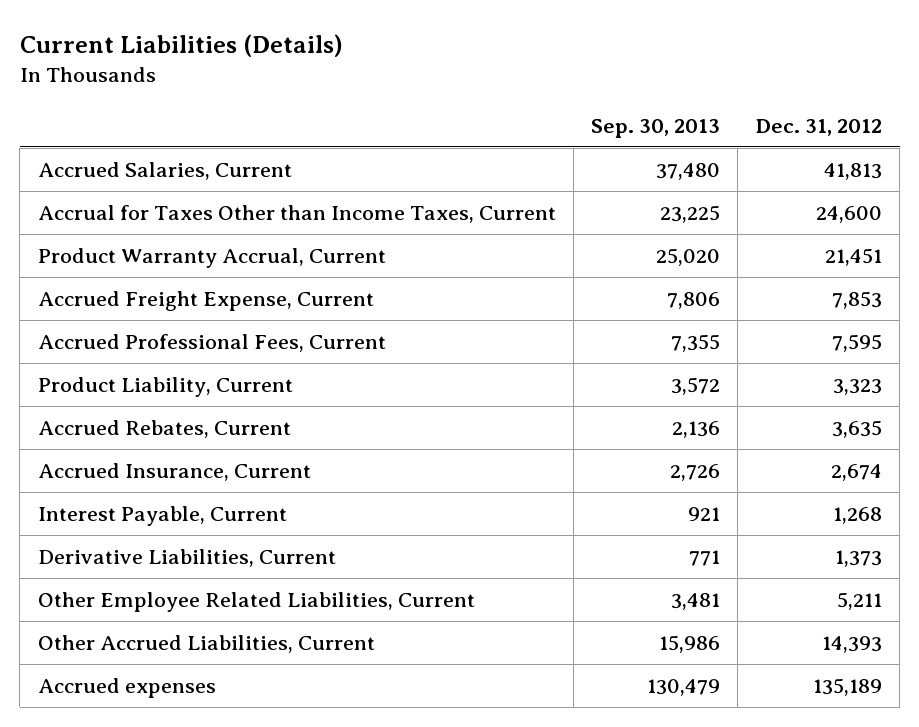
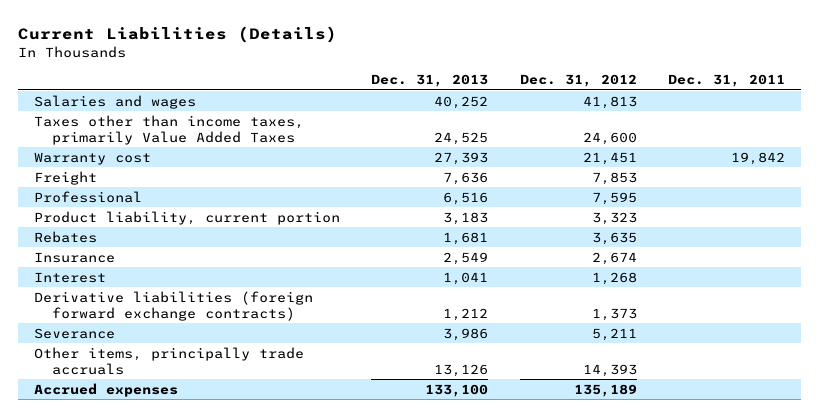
[591,118,721,138] Sep. 30, 2013 -> none
none -> [371,74,489,88] Dec. 31, 2013
none -> [667,74,785,88] Dec. 31, 2011
[37,161,292,180] Accrued Salaries, Current -> [34,94,197,109] Salaries and wages
[37,204,556,223] Accrual for Taxes Other than Income Taxes, Current -> [34,114,305,146] Taxes other than income taxes, primarily Value Added Taxes
[37,247,386,268] Product Warranty Accrual, Current -> [34,151,152,165] Warranty cost
[37,290,374,311] Accrued Freight Expense, Current -> [34,170,98,185] Freight
[37,333,386,352] Accrued Professional Fees, Current -> [34,190,143,203] Professional
[37,376,293,397] Product Liability, Current -> [34,210,341,225] Product liability, current portion
[37,419,291,438] Accrued Rebates, Current -> [34,230,98,243] Rebates
[37,462,311,481] Accrued Insurance, Current -> [34,251,116,263] Insurance
[37,505,287,526] Interest Payable, Current -> [34,271,107,283] Interest
[37,548,336,567] Derivative Liabilities, Current -> [34,290,314,322] Derivative liabilities (foreign forward exchange contracts)
[37,591,475,612] Other Employee Related Liabilities, Current -> [34,327,116,339] Severance
[37,634,375,653] Other Accrued Liabilities, Current -> [34,346,305,376] Other items, principally trade accruals

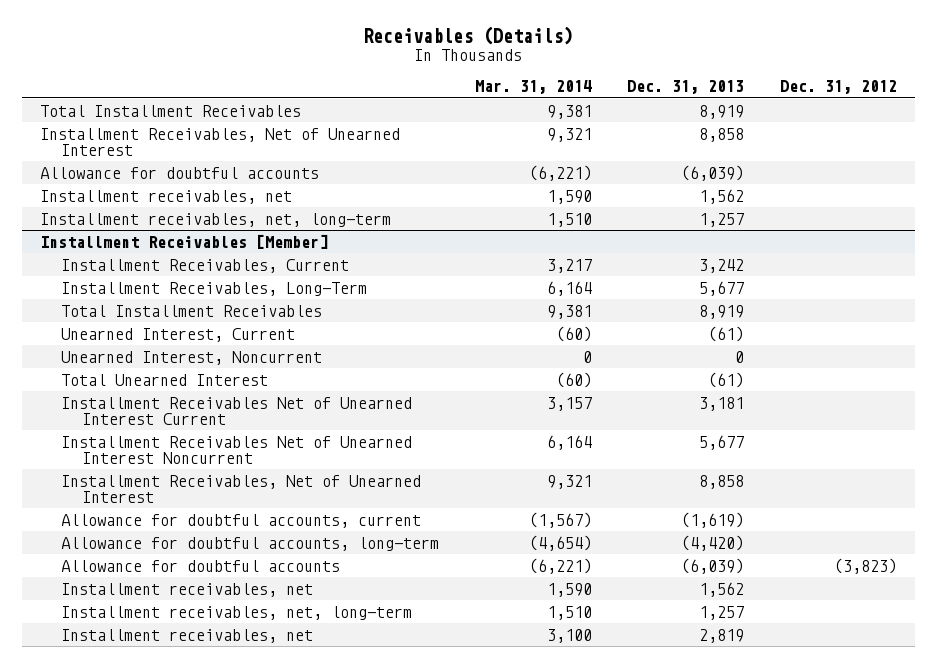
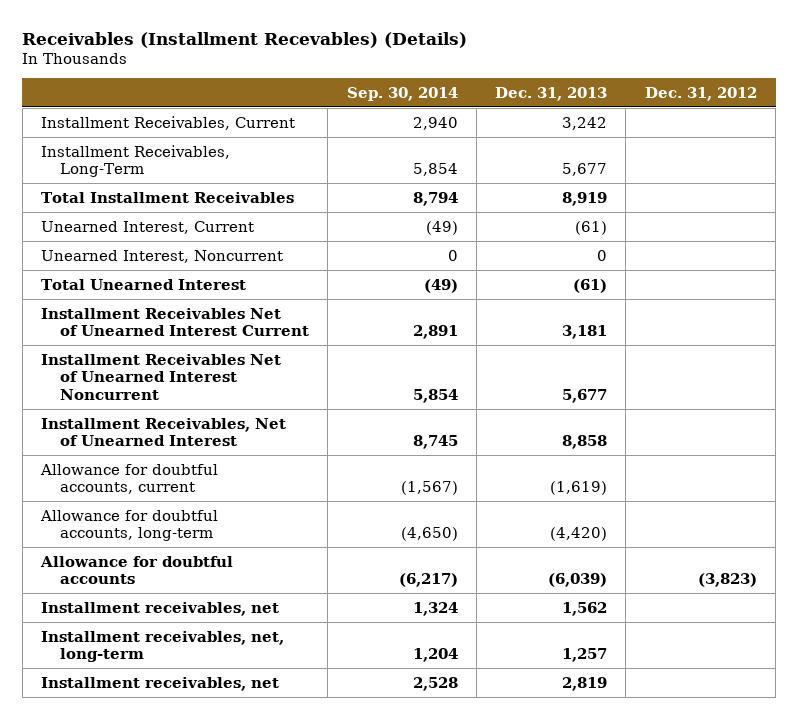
[363,26,574,46] Receivables (Details) -> [22,31,468,48] Receivables (Installment Recevables) (Details)
[474,80,592,95] Mar. 31, 2014 -> none
none -> [346,86,458,101] Sep. 30, 2014
[39,104,301,117] Total Installment Receivables -> none
[39,127,400,156] Installment Receivables, Net of Unearned Interest -> none
[39,166,319,179] Allowance for doubtful accounts -> none
[39,189,292,204] Installment receivables, net -> none
[39,212,391,227] Installment receivables, net, long-term -> none
[39,233,328,249] Installment Receivables [Member] -> none

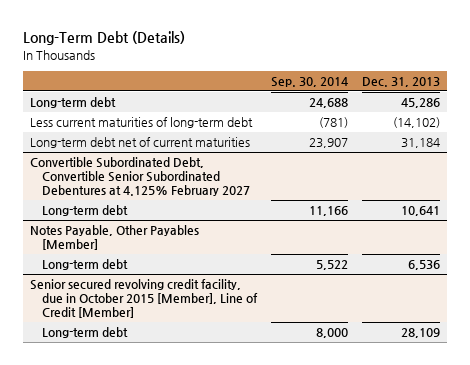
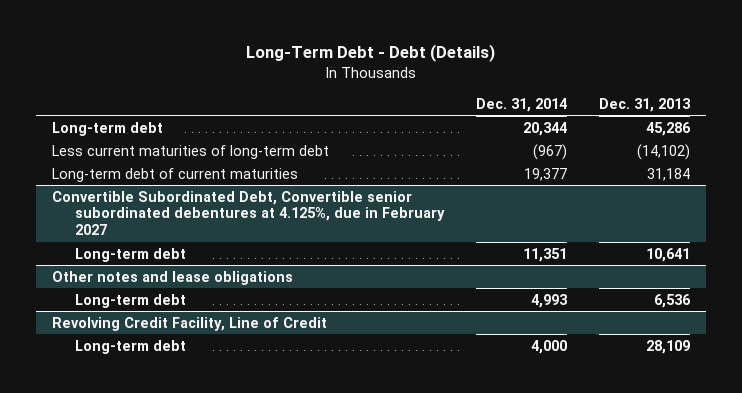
[23,31,186,46] Long-Term Debt (Details) -> [246,44,496,63] Long-Term Debt - Debt (Details)
[270,76,348,87] Sep. 30, 2014 -> none
none -> [476,97,568,112] Dec. 31, 2014
[30,137,251,149] Long-term debt net of current maturities -> [52,167,299,182] Long-term debt of current maturities
[30,157,251,197] Convertible Subordinated Debt, Convertible Senior Subordinated Debentures at 4.125% February 2027 -> [52,190,446,236] Convertible Subordinated Debt, Convertible senior subordinated debentures at 4.125%, due in February 2027
[30,225,200,251] Notes Payable, Other Payables [Member] -> none
none -> [52,270,294,285] Other notes and lease obligations
[30,279,259,319] Senior secured revolving credit facility, due in October 2015 [Member], Line of Credit [Member] -> none
none -> [52,316,328,331] Revolving Credit Facility, Line of Credit

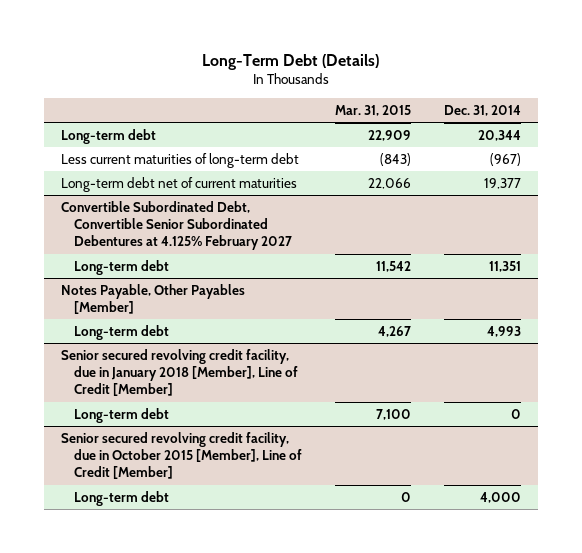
[246,44,496,63] Long-Term Debt - Debt (Details) -> [202,53,380,70] Long-Term Debt (Details)
[599,97,692,112] Dec. 31, 2013 -> none
none -> [334,104,411,116] Mar. 31, 2015
[52,167,299,182] Long-term debt of current maturities -> [61,176,298,192] Long-term debt net of current maturities
[52,190,446,236] Convertible Subordinated Debt, Convertible senior subordinated debentures at 4.125%, due in February 2027 -> [61,200,292,251] Convertible Subordinated Debt, Convertible Senior Subordinated Debentures at 4.125% February 2027
[52,270,294,285] Other notes and lease obligations -> [61,283,246,315] Notes Payable, Other Payables [Member]
[52,316,328,331] Revolving Credit Facility, Line of Credit -> none
none -> [61,348,298,397] Senior secured revolving credit facility, due in January 2018 [Member], Line of Credit [Member]
none -> [73,407,169,423] Long-term debt
none -> [61,431,302,480] Senior secured revolving credit facility, due in October 2015 [Member], Line of Credit [Member]

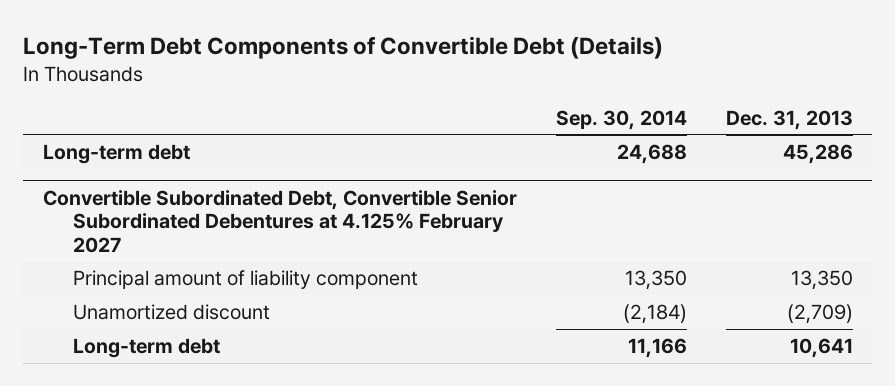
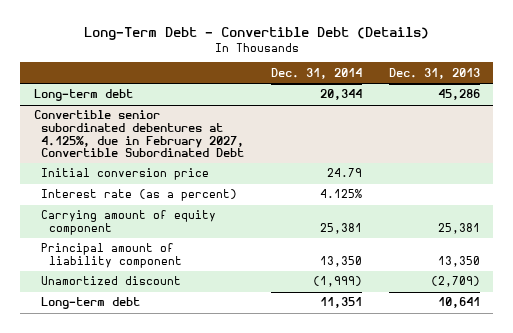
[22,35,663,59] Long-Term Debt Components of Convertible Debt (Details) -> [83,27,429,41] Long-Term Debt - Convertible Debt (Details)
[555,109,687,130] Sep. 30, 2014 -> none
none -> [270,67,362,79] Dec. 31, 2014
[42,189,517,253] Convertible Subordinated Debt, Convertible Senior Subordinated Debentures at 4.125% February 2027 -> [33,110,245,158] Convertible senior subordinated debentures at 4.125%, due in February 2027, Convertible Subordinated Debt
none -> [41,168,210,181] Initial conversion price
none -> [41,189,238,202] Interest rate (as a percent)
none -> [41,210,217,236] Carrying amount of equity component

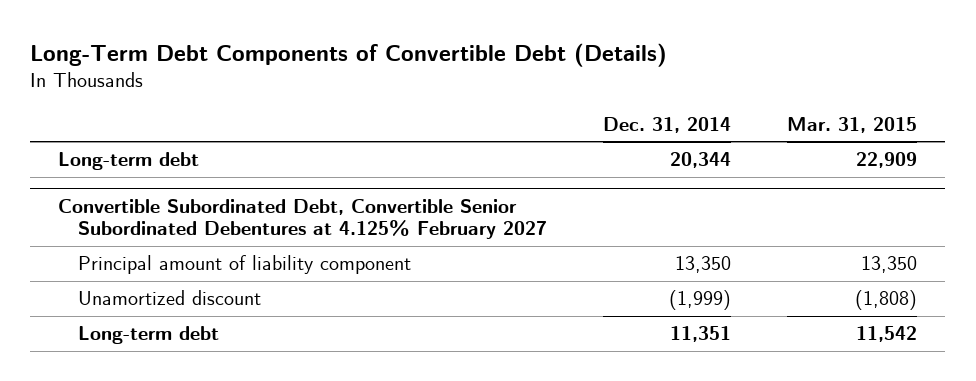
[83,27,429,41] Long-Term Debt - Convertible Debt (Details) -> [30,42,668,67] Long-Term Debt Components of Convertible Debt (Details)
[388,67,480,79] Dec. 31, 2013 -> none
none -> [787,116,918,133] Mar. 31, 2015
[41,168,210,181] Initial conversion price -> none
[41,189,238,202] Interest rate (as a percent) -> none
[41,210,217,236] Carrying amount of equity component -> none
[33,110,245,158] Convertible senior subordinated debentures at 4.125%, due in February 2027, Convertible Subordinated Debt -> [58,198,548,240] Convertible Subordinated Debt, Convertible Senior Subordinated Debentures at 4.125% February 2027

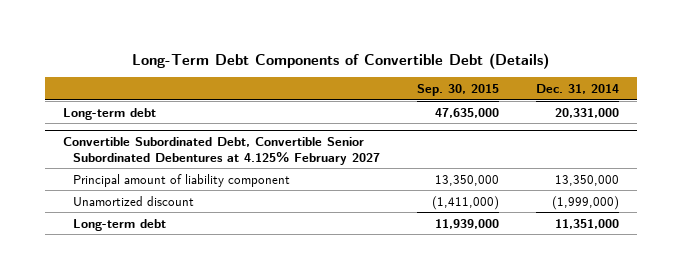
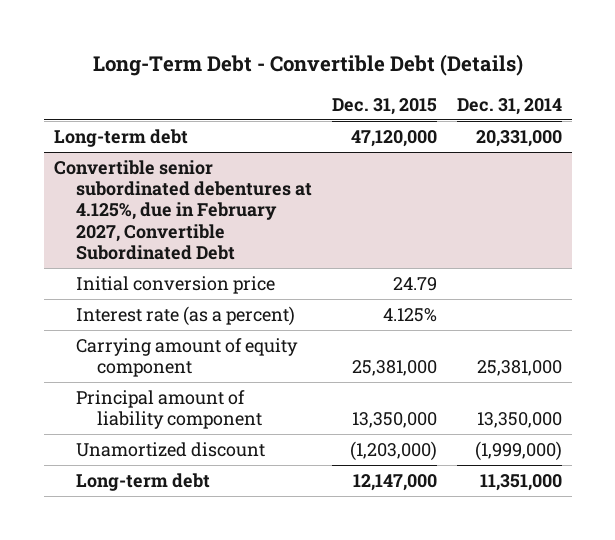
[131,52,549,69] Long-Term Debt Components of Convertible Debt (Details) -> [92,54,523,77] Long-Term Debt - Convertible Debt (Details)
[416,84,499,97] Sep. 30, 2015 -> none
none -> [331,97,437,115] Dec. 31, 2015
[63,137,380,165] Convertible Subordinated Debt, Convertible Senior Subordinated Debentures at 4.125% February 2027 -> [53,159,312,260] Convertible senior subordinated debentures at 4.125%, due in February 2027, Convertible Subordinated Debt
none -> [75,275,275,294] Initial conversion price
none -> [75,305,295,326] Interest rate (as a percent)
none -> [75,337,298,378] Carrying amount of equity component

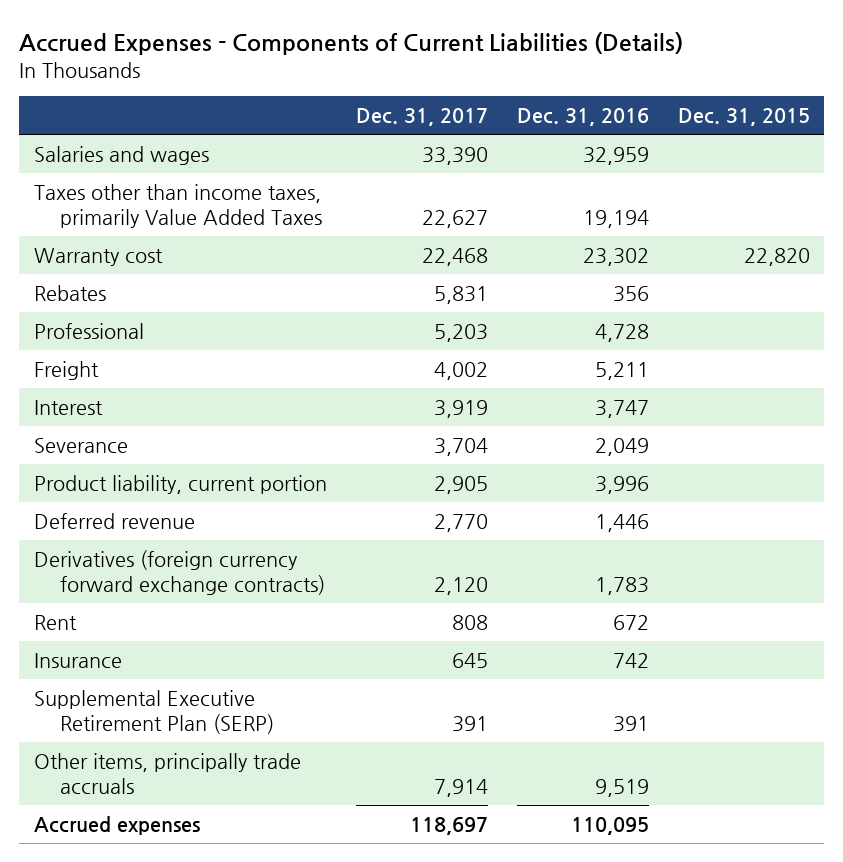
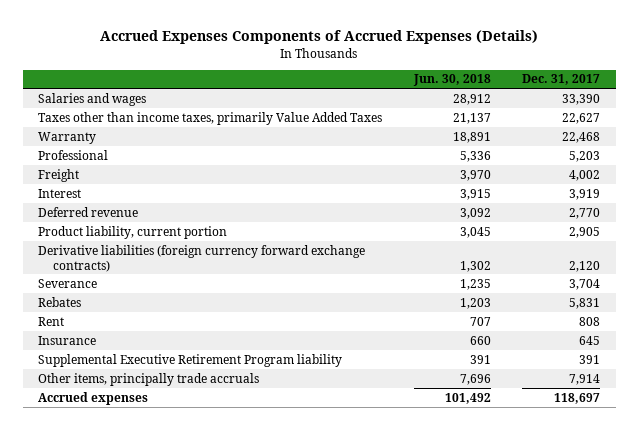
[19,31,684,55] Accrued Expenses - Components of Current Liabilities (Details) -> [100,30,539,45] Accrued Expenses Components of Accrued Expenses (Details)
[516,108,649,127] Dec. 31, 2016 -> none
[677,108,810,127] Dec. 31, 2015 -> none
none -> [412,74,491,87] Jun. 30, 2018
[33,247,163,266] Warranty cost -> [38,131,97,144] Warranty
[33,474,327,494] Product liability, current portion -> [38,225,228,239] Product liability, current portion
[33,549,325,596] Derivatives (foreign currency forward exchange contracts) -> [38,244,366,272] Derivative liabilities (foreign currency forward exchange contracts)
[33,437,128,453] Severance -> [38,278,98,288] Severance
[33,284,106,301] Rebates -> [38,296,82,307] Rebates
[33,689,274,735] Supplemental Executive Retirement Plan (SERP) -> [38,353,343,367] Supplemental Executive Retirement Program liability

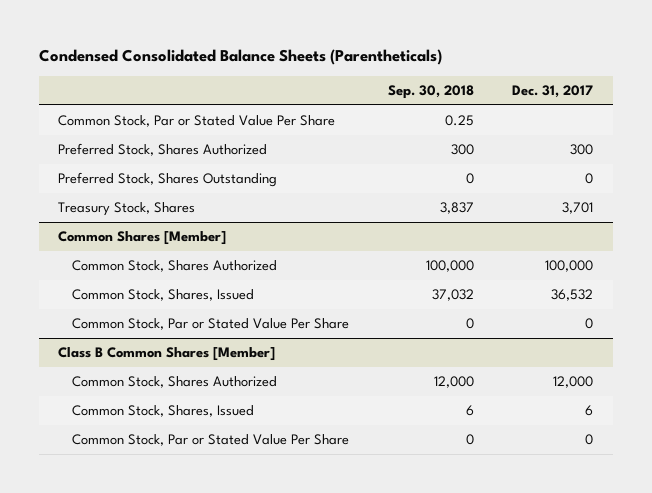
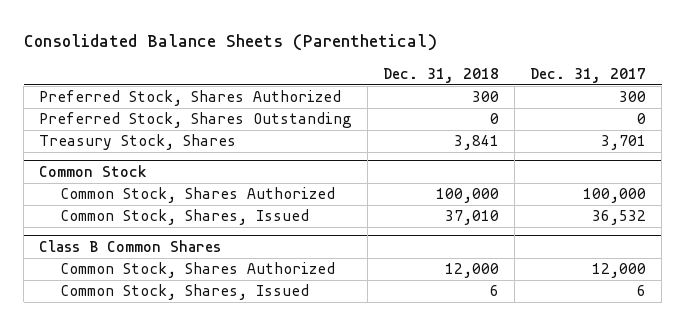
[39,49,443,66] Condensed Consolidated Balance Sheets (Parentheticals) -> [23,34,437,52] Consolidated Balance Sheets (Parenthetical)
[387,84,474,99] Sep. 30, 2018 -> none
none -> [383,67,500,83] Dec. 31, 2018
[58,115,336,128] Common Stock, Par or Stated Value Per Share -> none
[58,231,227,246] Common Shares [Member] -> [39,165,148,178] Common Stock
[72,318,350,331] Common Stock, Par or Stated Value Per Share -> none
[58,347,276,362] Class B Common Shares [Member] -> [39,240,222,253] Class B Common Shares
[72,434,350,447] Common Stock, Par or Stated Value Per Share -> none

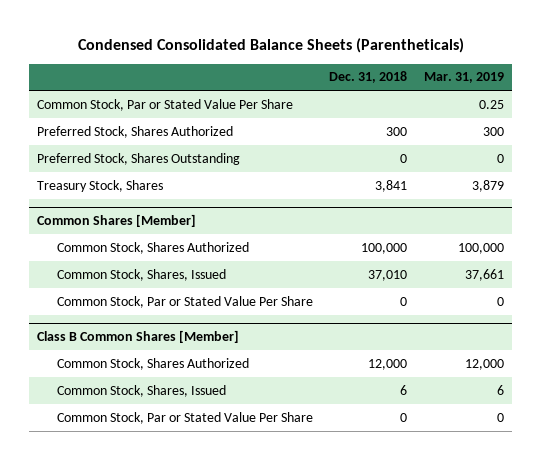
[23,34,437,52] Consolidated Balance Sheets (Parenthetical) -> [77,38,464,54] Condensed Consolidated Balance Sheets (Parentheticals)
[530,67,647,83] Dec. 31, 2017 -> none
none -> [423,72,504,84] Mar. 31, 2019
none -> [37,98,294,111] Common Stock, Par or Stated Value Per Share
[39,165,148,178] Common Stock -> [37,214,197,228] Common Shares [Member]
none -> [56,295,313,308] Common Stock, Par or Stated Value Per Share
[39,240,222,253] Class B Common Shares -> [37,330,240,344] Class B Common Shares [Member]
none -> [56,411,313,424] Common Stock, Par or Stated Value Per Share

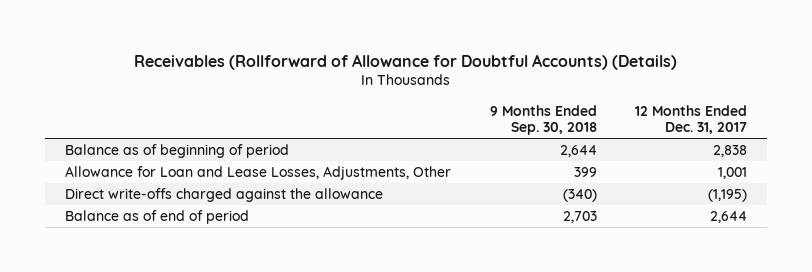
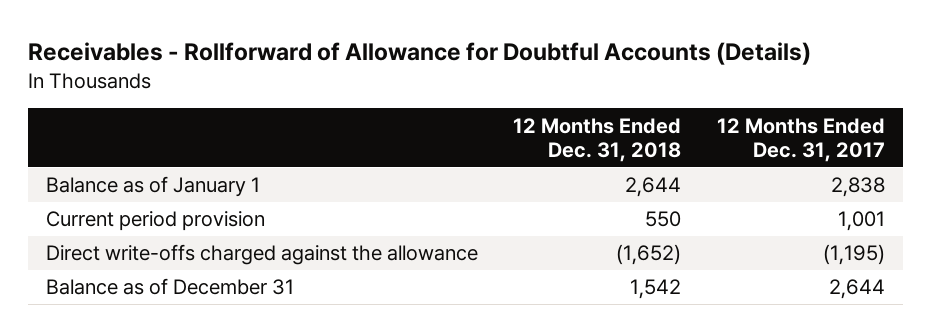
[134,53,678,70] Receivables (Rollforward of Allowance for Doubtful Accounts) (Details) -> [27,41,811,65] Receivables - Rollforward of Allowance for Doubtful Accounts (Details)
[489,104,597,135] 9 Months Ended Sep. 30, 2018 -> none
none -> [513,117,682,163] 12 Months Ended Dec. 31, 2018
[64,166,451,181] Allowance for Loan and Lease Losses, Adjustments, Other -> none
[64,144,289,159] Balance as of beginning of period -> [45,176,260,198] Balance as of January 1
none -> [45,211,265,232] Current period provision
[64,210,249,225] Balance as of end of period -> [45,278,294,296] Balance as of December 31

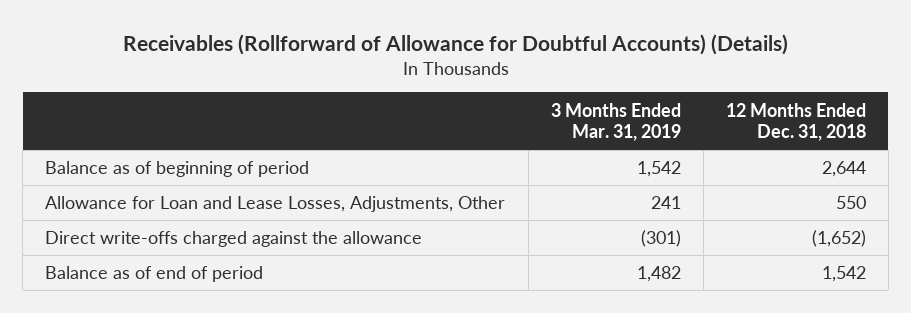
[27,41,811,65] Receivables - Rollforward of Allowance for Doubtful Accounts (Details) -> [122,33,788,55] Receivables (Rollforward of Allowance for Doubtful Accounts) (Details)
[716,117,885,163] 12 Months Ended Dec. 31, 2017 -> none
none -> [550,102,681,142] 3 Months Ended Mar. 31, 2019
[45,211,265,232] Current period provision -> none
[45,176,260,198] Balance as of January 1 -> [45,161,310,178] Balance as of beginning of period
none -> [45,196,506,213] Allowance for Loan and Lease Losses, Adjustments, Other
[45,278,294,296] Balance as of December 31 -> [45,266,264,283] Balance as of end of period

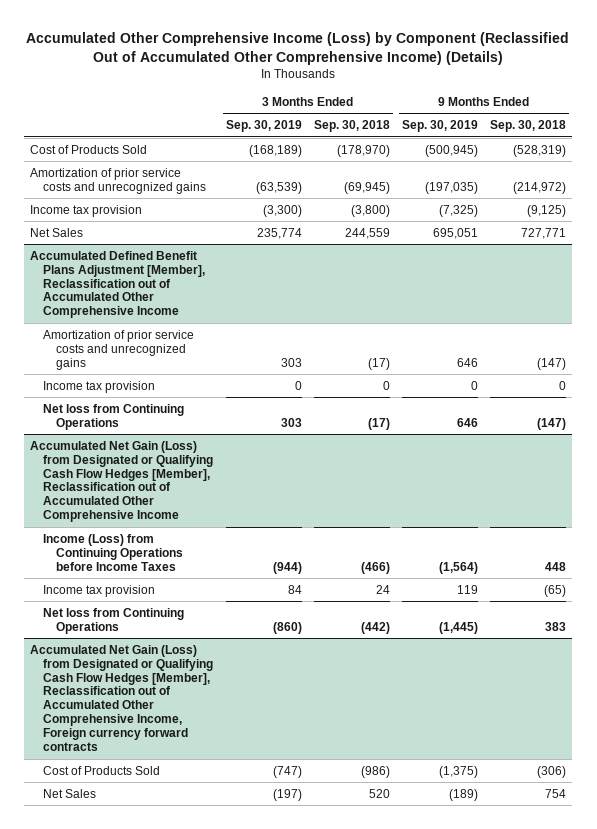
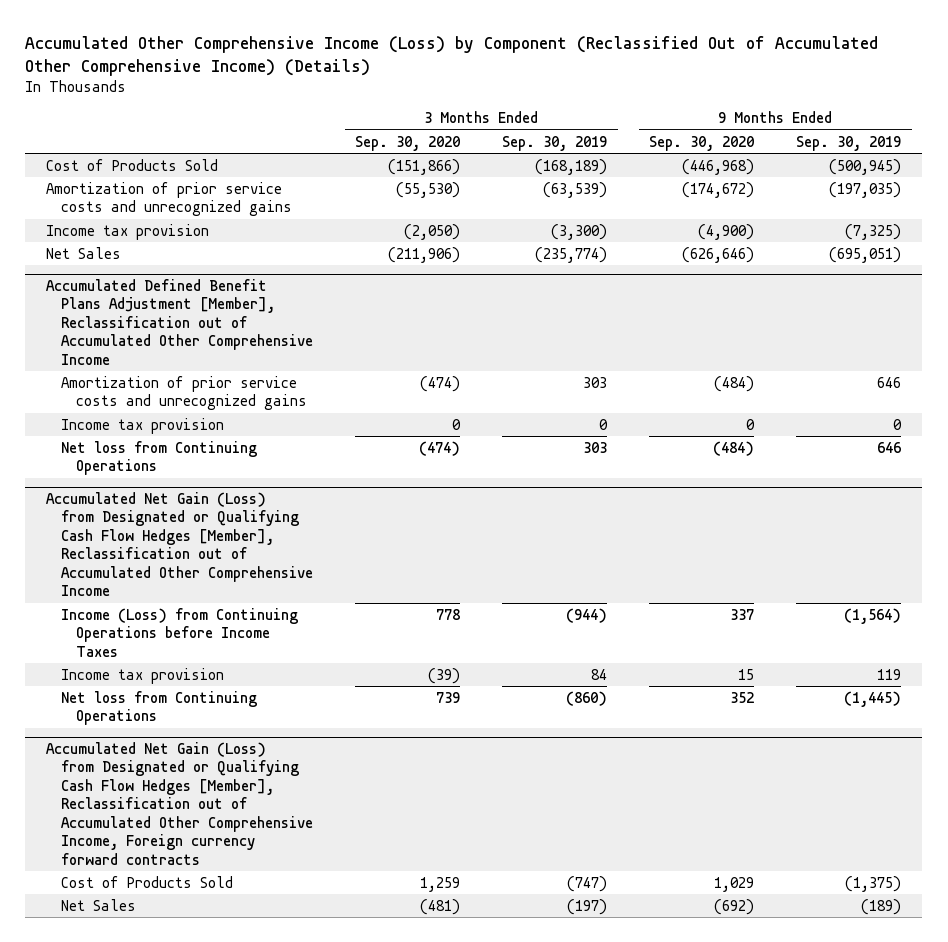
[313,120,390,133] Sep. 30, 2018 -> none
[490,120,567,133] Sep. 30, 2018 -> none
none -> [355,135,461,151] Sep. 30, 2020
none -> [649,135,755,151] Sep. 30, 2020
[256,227,302,239] 235,774 -> [535,246,608,263] (235,774)
[433,227,479,239] 695,051 -> [829,246,902,263] (695,051)

